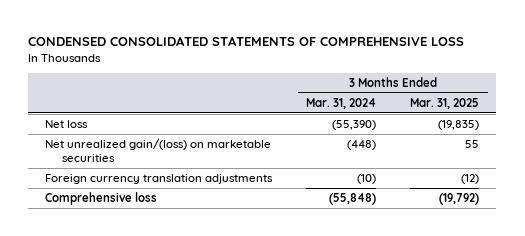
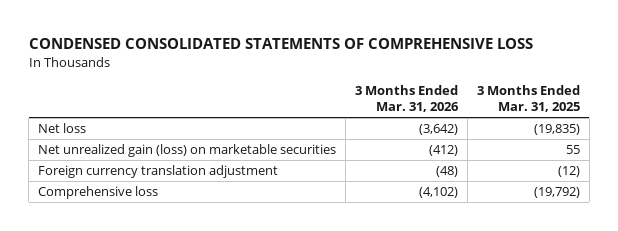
[306,97,377,109] Mar. 31, 2024 -> none
none -> [354,84,459,113] 3 Months Ended Mar. 31, 2026
[45,137,272,163] Net unrealized gain/(loss) on marketable securities -> [38,144,337,158] Net unrealized gain (loss) on marketable securities
[45,173,274,184] Foreign currency translation adjustments -> [38,165,279,179] Foreign currency translation adjustment

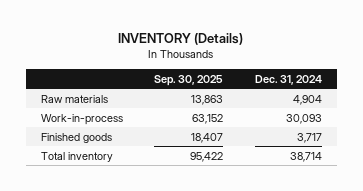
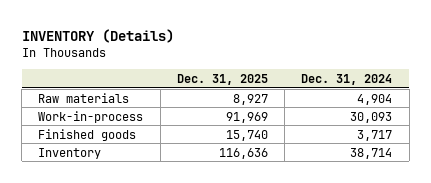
[154,74,224,86] Sep. 30, 2025 -> none
none -> [176,73,268,85] Dec. 31, 2025
[41,151,114,162] Total inventory -> [38,147,102,159] Inventory

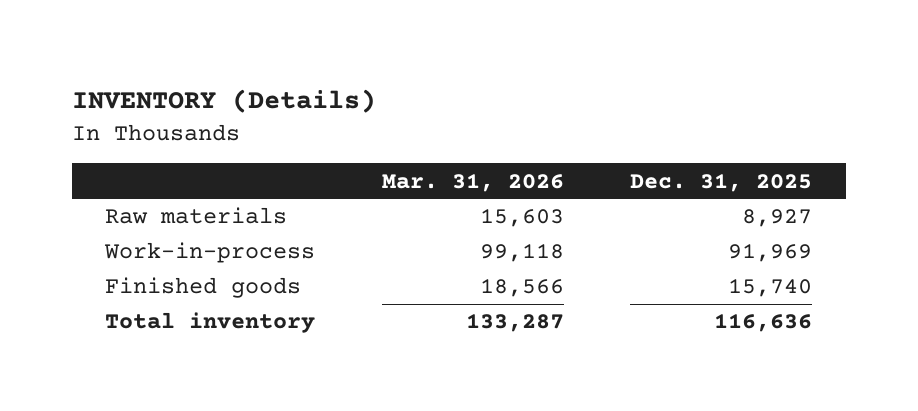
[301,73,393,85] Dec. 31, 2024 -> none
none -> [381,172,564,192] Mar. 31, 2026
[38,147,102,159] Inventory -> [105,312,316,334] Total inventory

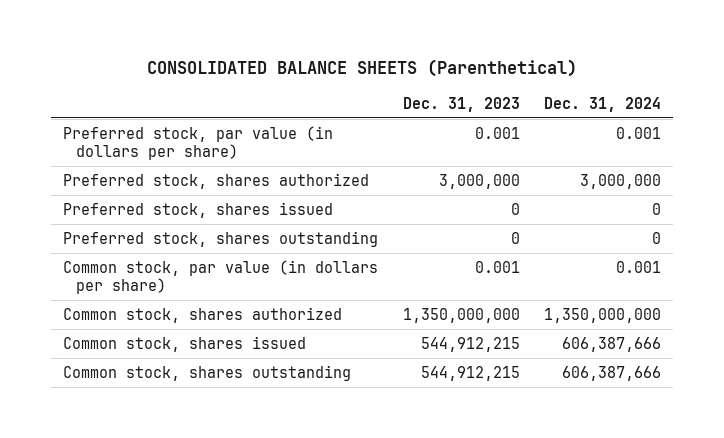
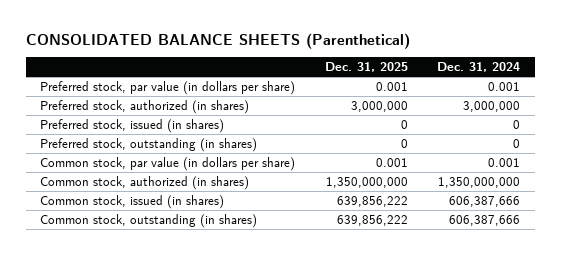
[402,96,520,112] Dec. 31, 2023 -> none
none -> [324,62,408,73] Dec. 31, 2025
[63,172,370,189] Preferred stock, shares authorized -> [40,99,250,114] Preferred stock, authorized (in shares)
[63,201,334,218] Preferred stock, shares issued -> [40,118,225,133] Preferred stock, issued (in shares)
[63,230,379,247] Preferred stock, shares outstanding -> [40,137,258,152] Preferred stock, outstanding (in shares)
[63,306,343,323] Common stock, shares authorized -> [40,175,250,190] Common stock, authorized (in shares)
[63,335,307,352] Common stock, shares issued -> [40,194,225,209] Common stock, issued (in shares)
[63,364,352,381] Common stock, shares outstanding -> [40,213,258,228] Common stock, outstanding (in shares)

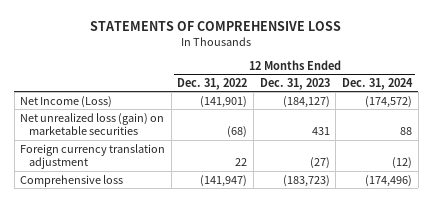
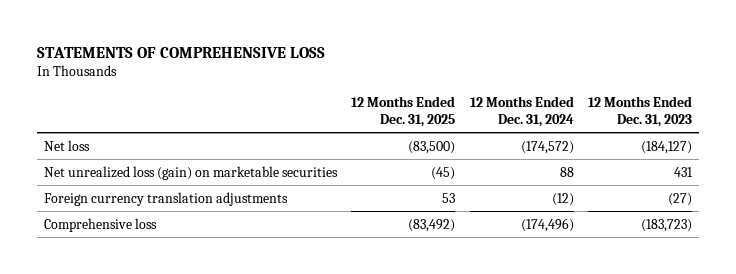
[177,77,248,90] Dec. 31, 2022 -> none
none -> [351,95,456,127] 12 Months Ended Dec. 31, 2025
[20,95,113,108] Net Income (Loss) -> [43,139,90,151] Net loss
[20,143,166,170] Foreign currency translation adjustment -> [43,191,288,206] Foreign currency translation adjustments

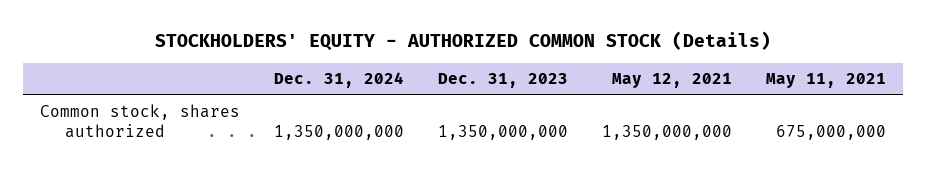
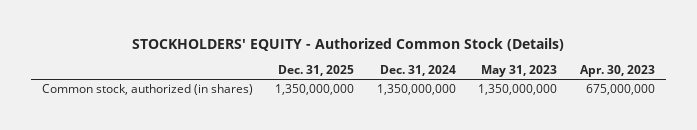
[155,31,772,51] STOCKHOLDERS' EQUITY - AUTHORIZED COMMON STOCK (Details) -> [132,37,565,51] STOCKHOLDERS' EQUITY - Authorized Common Stock (Details)
[438,73,569,89] Dec. 31, 2023 -> none
[612,73,733,89] May 12, 2021 -> none
[766,73,887,89] May 11, 2021 -> none
none -> [278,64,355,76] Dec. 31, 2025
none -> [481,64,558,77] May 31, 2023
none -> [579,64,655,77] Apr. 30, 2023
[40,104,241,139] Common stock, shares authorized -> [41,84,253,96] Common stock, authorized (in shares)

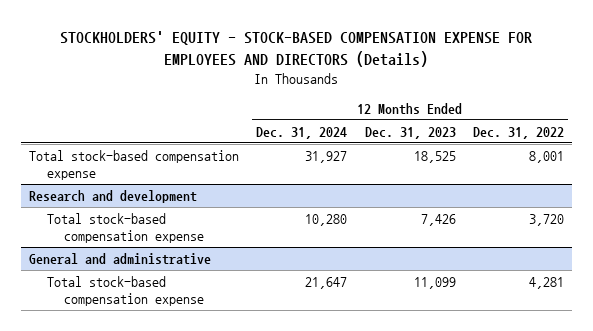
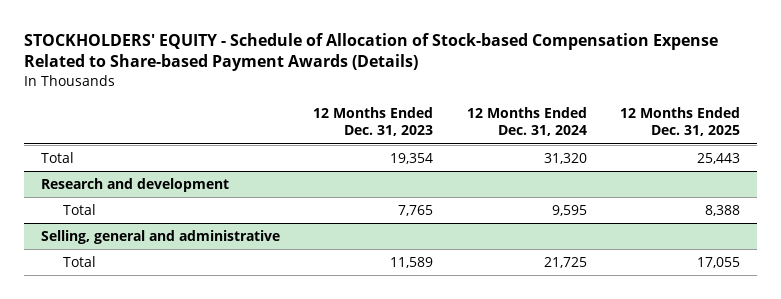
[60,31,533,68] STOCKHOLDERS' EQUITY - STOCK-BASED COMPENSATION EXPENSE FOR EMPLOYEES AND DIRECTORS (Details) -> [24,32,719,72] STOCKHOLDERS' EQUITY - Schedule of Allocation of Stock-based Compensation Expense Related to Share-based Payment Awards (Details)
[472,126,564,139] Dec. 31, 2022 -> none
none -> [620,106,741,137] 12 Months Ended Dec. 31, 2025
[29,149,240,181] Total stock-based compensation expense -> [40,152,74,164] Total
[305,150,348,163] 31,927 -> [543,153,587,165] 31,320
[413,150,456,163] 18,525 -> [390,153,434,165] 19,354
[46,212,205,244] Total stock-based compensation expense -> [62,204,96,216] Total
[305,213,348,226] 10,280 -> [551,205,587,217] 9,595
[420,213,456,226] 7,426 -> [398,205,434,217] 7,765
[29,252,212,265] General and administrative -> [40,230,280,245] Selling, general and administrative
[46,275,205,307] Total stock-based compensation expense -> [62,256,96,268] Total
[305,276,348,289] 21,647 -> [543,257,587,269] 21,725
[413,276,456,289] 11,099 -> [390,257,434,269] 11,589

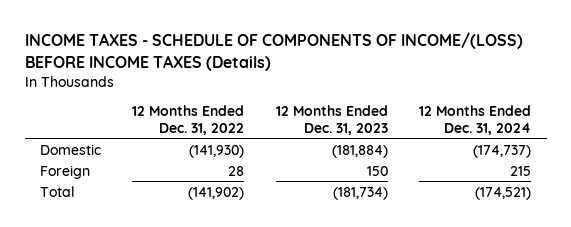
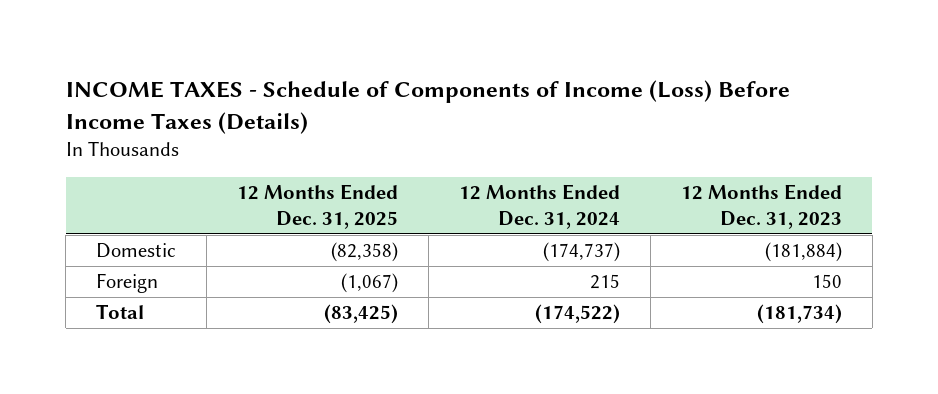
[24,32,523,71] INCOME TAXES - SCHEDULE OF COMPONENTS OF INCOME/(LOSS) BEFORE INCOME TAXES (Details) -> [65,80,790,134] INCOME TAXES - Schedule of Components of Income (Loss) Before Income Taxes (Details)
[132,105,245,135] 12 Months Ended Dec. 31, 2022 -> none
none -> [237,183,399,229] 12 Months Ended Dec. 31, 2025
[474,186,531,200] (174,521) -> [534,304,620,325] (174,522)

